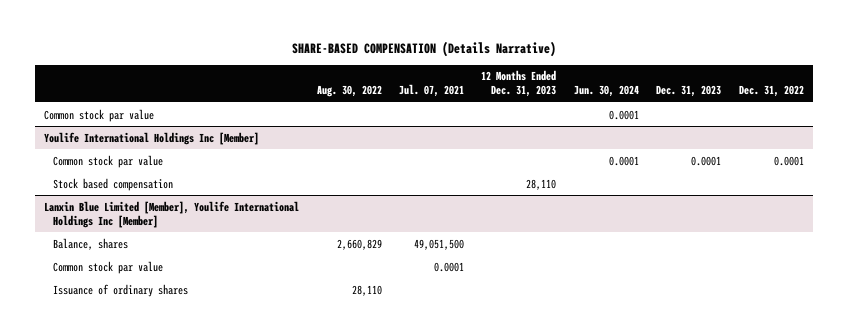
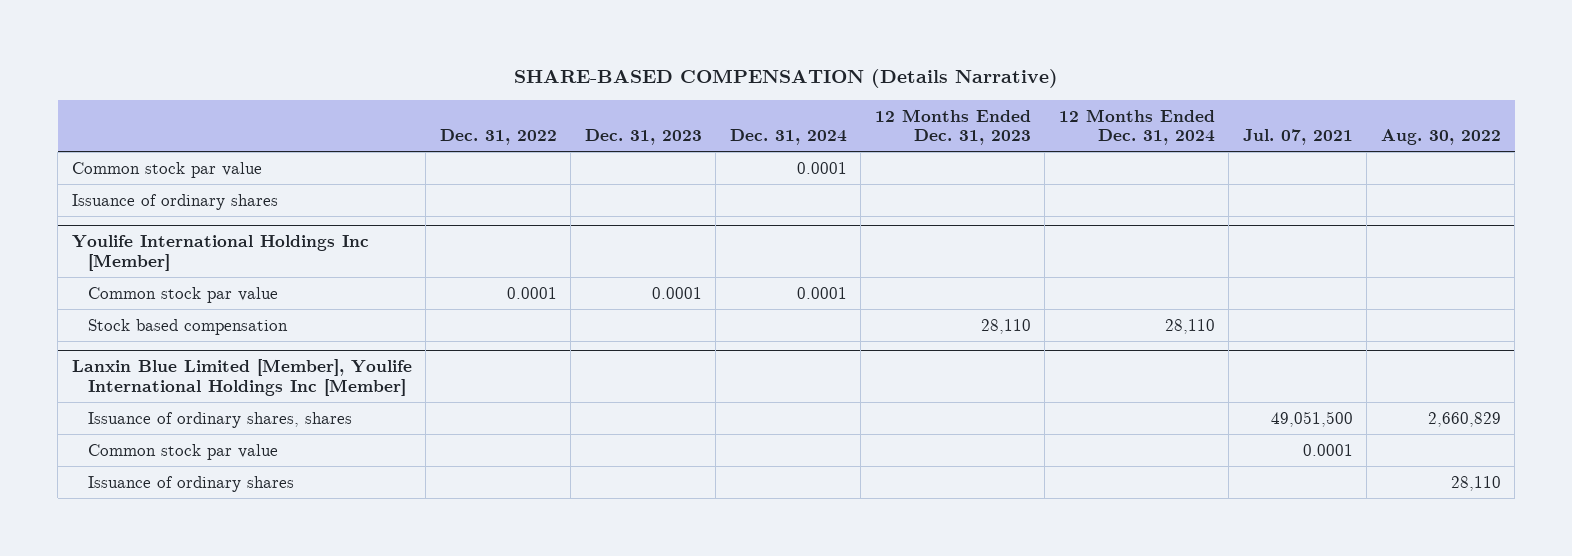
[573,85,639,98] Jun. 30, 2024 -> none
none -> [729,129,847,146] Dec. 31, 2024
none -> [1058,108,1215,146] 12 Months Ended Dec. 31, 2024
none -> [71,193,278,210] Issuance of ordinary shares
[52,237,128,250] Balance, shares -> [87,411,352,428] Issuance of ordinary shares, shares

